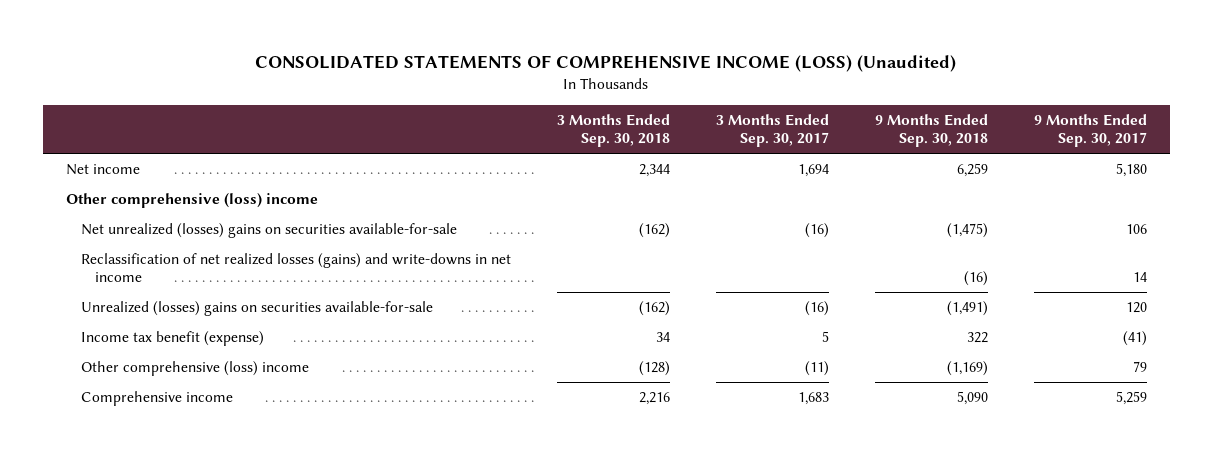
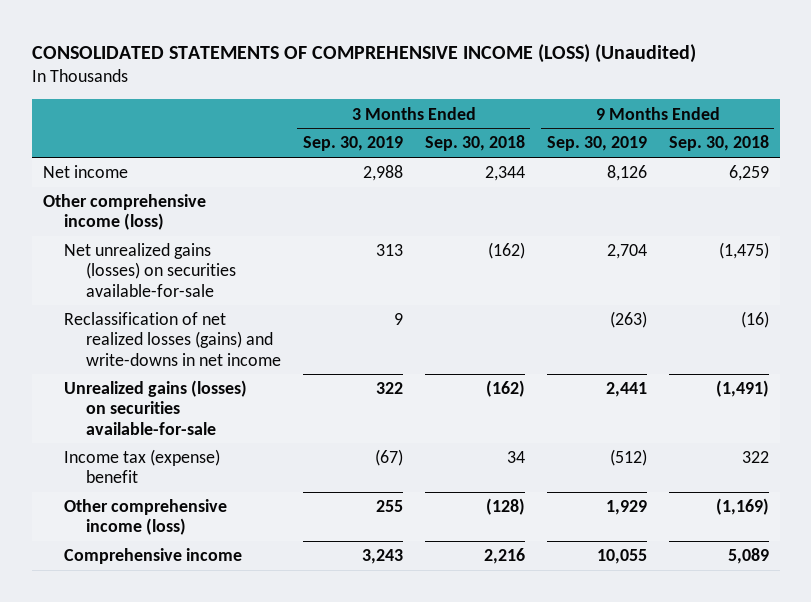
[715,113,829,148] 3 Months Ended Sep. 30, 2017 -> none
[1033,113,1147,148] 9 Months Ended Sep. 30, 2017 -> none
none -> [302,136,403,152] Sep. 30, 2019
none -> [546,136,647,152] Sep. 30, 2019
[66,193,319,209] Other comprehensive (loss) income -> [42,194,206,231] Other comprehensive income (loss)
[80,223,457,239] Net unrealized (losses) gains on securities available-for-sale -> [64,243,236,297] Net unrealized gains (losses) on securities available-for-sale
[80,301,433,317] Unrealized (losses) gains on securities available-for-sale -> [64,380,248,435] Unrealized gains (losses) on securities available-for-sale
[80,331,264,347] Income tax benefit (expense) -> [64,449,221,484] Income tax (expense) benefit
[80,361,309,377] Other comprehensive (loss) income -> [64,499,228,536] Other comprehensive income (loss)
[956,391,988,406] 5,090 -> [727,548,769,565] 5,089

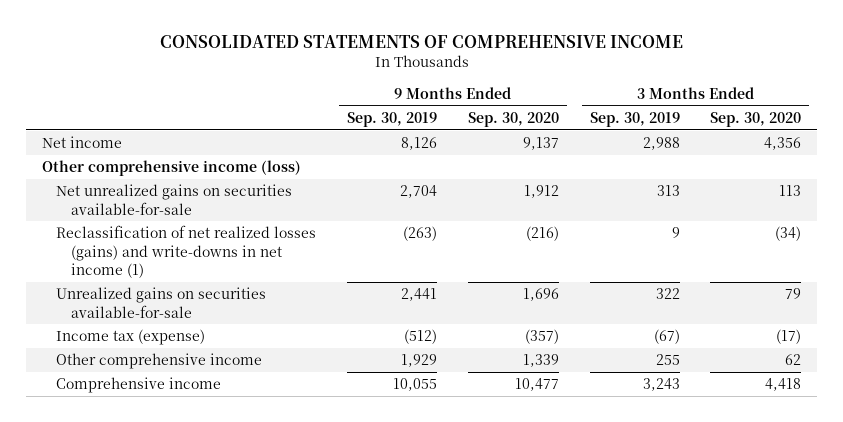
[31,43,696,63] CONSOLIDATED STATEMENTS OF COMPREHENSIVE INCOME (LOSS) (Unaudited) -> [159,35,683,49] CONSOLIDATED STATEMENTS OF COMPREHENSIVE INCOME
[424,135,525,152] Sep. 30, 2018 -> none
[668,135,769,152] Sep. 30, 2018 -> none
none -> [467,111,559,127] Sep. 30, 2020
none -> [710,111,802,127] Sep. 30, 2020
[64,243,236,297] Net unrealized gains (losses) on securities available-for-sale -> [56,184,293,215] Net unrealized gains on securities available-for-sale
[64,312,281,366] Reclassification of net realized losses (gains) and write-downs in net income -> [56,225,317,278] Reclassification of net realized losses (gains) and write-downs in net income (1)
[64,380,248,435] Unrealized gains (losses) on securities available-for-sale -> [56,287,267,318] Unrealized gains on securities available-for-sale
[64,449,221,484] Income tax (expense) benefit -> [56,329,206,346] Income tax (expense)
[64,499,228,536] Other comprehensive income (loss) -> [56,353,263,370] Other comprehensive income

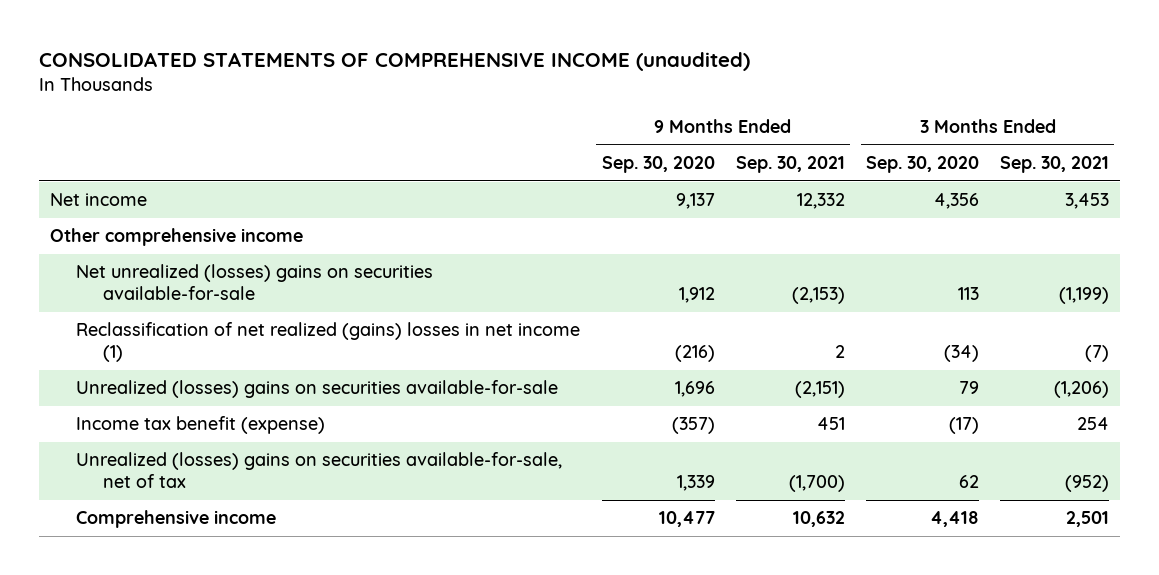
[159,35,683,49] CONSOLIDATED STATEMENTS OF COMPREHENSIVE INCOME -> [39,52,751,72] CONSOLIDATED STATEMENTS OF COMPREHENSIVE INCOME (unaudited)
[347,111,438,127] Sep. 30, 2019 -> none
[589,111,680,127] Sep. 30, 2019 -> none
none -> [735,156,845,174] Sep. 30, 2021
none -> [1000,156,1110,174] Sep. 30, 2021
[41,160,301,177] Other comprehensive income (loss) -> [49,228,303,247] Other comprehensive income
[56,184,293,215] Net unrealized gains on securities available-for-sale -> [76,264,434,301] Net unrealized (losses) gains on securities available-for-sale
[56,225,317,278] Reclassification of net realized losses (gains) and write-downs in net income (1) -> [76,322,581,363] Reclassification of net realized (gains) losses in net income (1)
[56,287,267,318] Unrealized gains on securities available-for-sale -> [76,380,559,399] Unrealized (losses) gains on securities available-for-sale
[56,329,206,346] Income tax (expense) -> [76,416,326,435] Income tax benefit (expense)
[56,353,263,370] Other comprehensive income -> [76,452,563,489] Unrealized (losses) gains on securities available-for-sale, net of tax

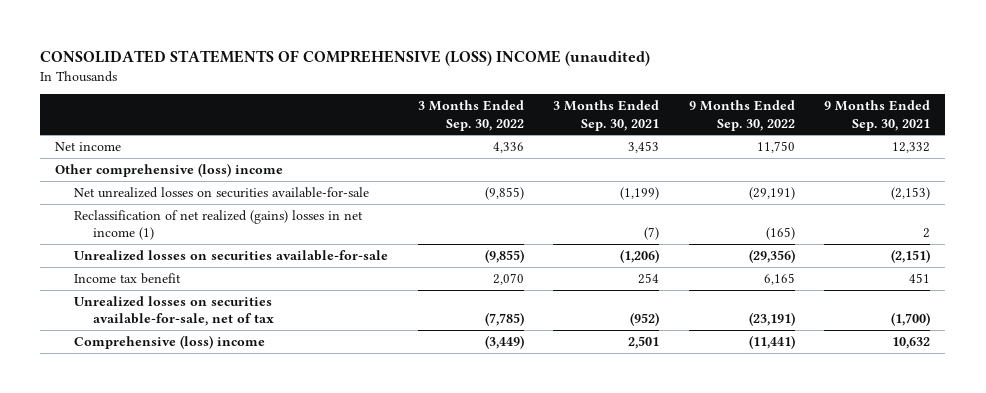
[39,52,751,72] CONSOLIDATED STATEMENTS OF COMPREHENSIVE INCOME (unaudited) -> [40,49,651,66] CONSOLIDATED STATEMENTS OF COMPREHENSIVE (LOSS) INCOME (unaudited)
[601,156,715,174] Sep. 30, 2020 -> none
[865,156,979,174] Sep. 30, 2020 -> none
none -> [417,100,524,131] 3 Months Ended Sep. 30, 2022
none -> [688,100,795,131] 9 Months Ended Sep. 30, 2022
[49,228,303,247] Other comprehensive income -> [55,162,284,177] Other comprehensive (loss) income
[76,264,434,301] Net unrealized (losses) gains on securities available-for-sale -> [73,186,369,198] Net unrealized losses on securities available-for-sale
[76,380,559,399] Unrealized (losses) gains on securities available-for-sale -> [73,249,388,261] Unrealized losses on securities available-for-sale
[76,416,326,435] Income tax benefit (expense) -> [73,272,181,284] Income tax benefit
[76,452,563,489] Unrealized (losses) gains on securities available-for-sale, net of tax -> [73,295,274,327] Unrealized losses on securities available-for-sale, net of tax
[76,510,277,529] Comprehensive income -> [73,334,265,349] Comprehensive (loss) income

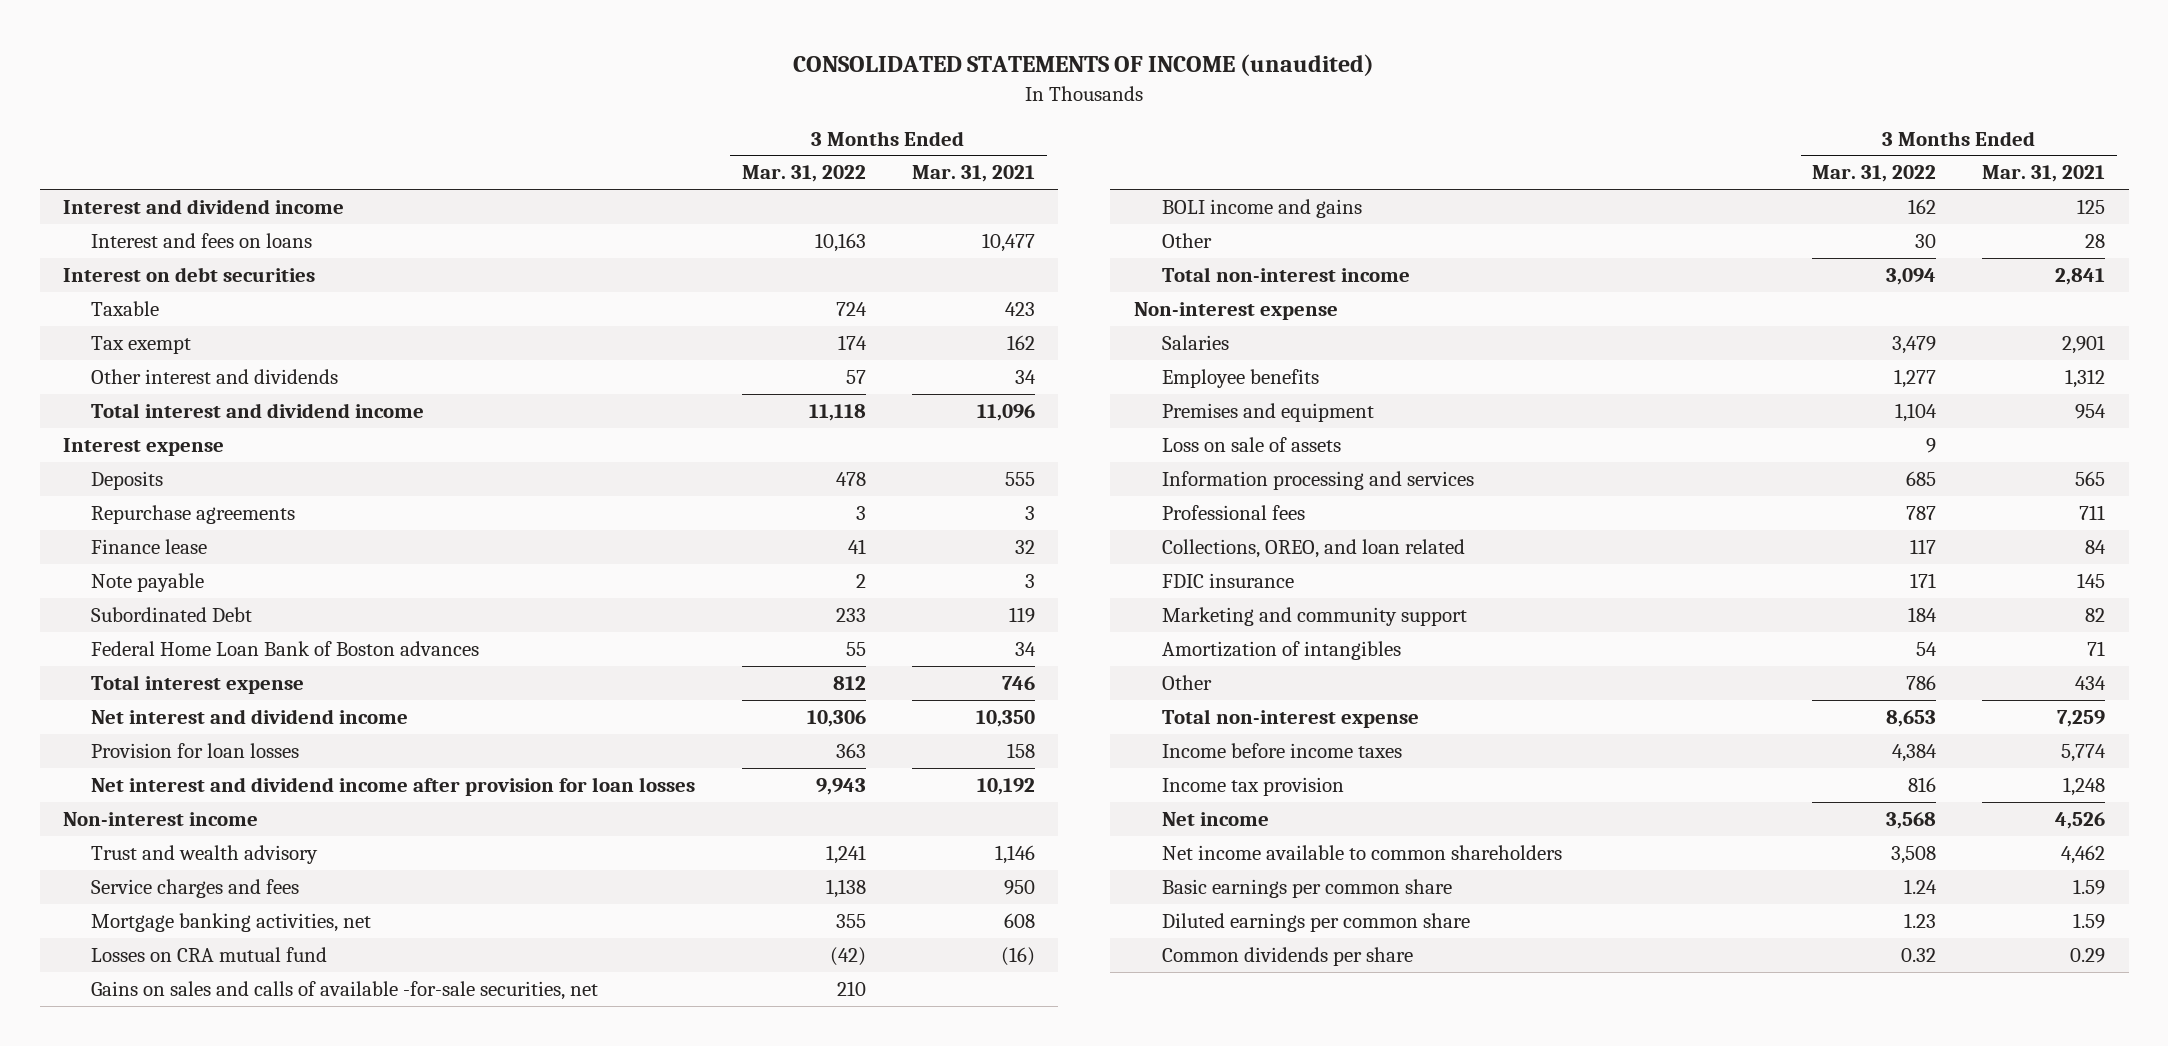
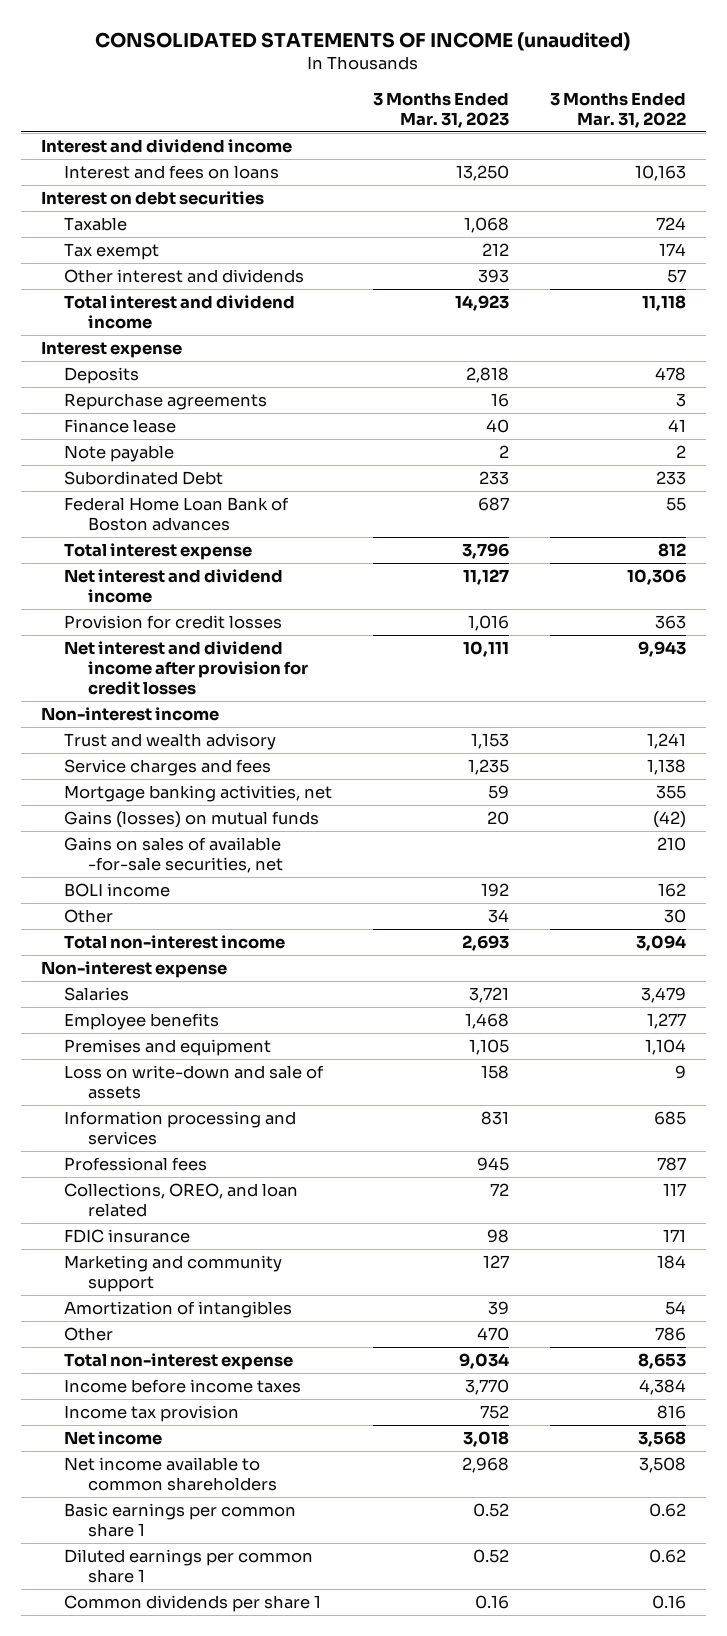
[911,165,1035,183] Mar. 31, 2021 -> none
none -> [373,91,510,128] 3 Months Ended Mar. 31, 2023
[91,743,300,759] Provision for loan losses -> [64,615,283,630] Provision for credit losses
[91,777,696,797] Net interest and dividend income after provision for loan losses -> [64,641,308,695] Net interest and dividend income after provision for credit losses
[91,947,328,963] Losses on CRA mutual fund -> [64,811,320,829] Gains (losses) on mutual funds
[91,981,599,1001] Gains on sales and calls of available -for-sale securities, net -> [64,837,283,873] Gains on sales of available -for-sale securities, net
[1161,199,1362,219] BOLI income and gains -> [64,883,171,898] BOLI income
[1161,437,1341,453] Loss on sale of assets -> [64,1065,325,1099] Loss on write-down and sale of assets
[1161,879,1452,899] Basic earnings per common share -> [64,1503,297,1537] Basic earnings per common share 1
[1904,879,1938,895] 1.24 -> [648,1503,686,1518] 0.62
[1161,913,1470,933] Diluted earnings per common share -> [64,1549,314,1583] Diluted earnings per common share 1
[1904,913,1937,929] 1.23 -> [648,1549,686,1564] 0.62
[1161,947,1413,967] Common dividends per share -> [64,1595,322,1613] Common dividends per share 1
[1901,948,1937,963] 0.32 -> [651,1595,686,1610] 0.16

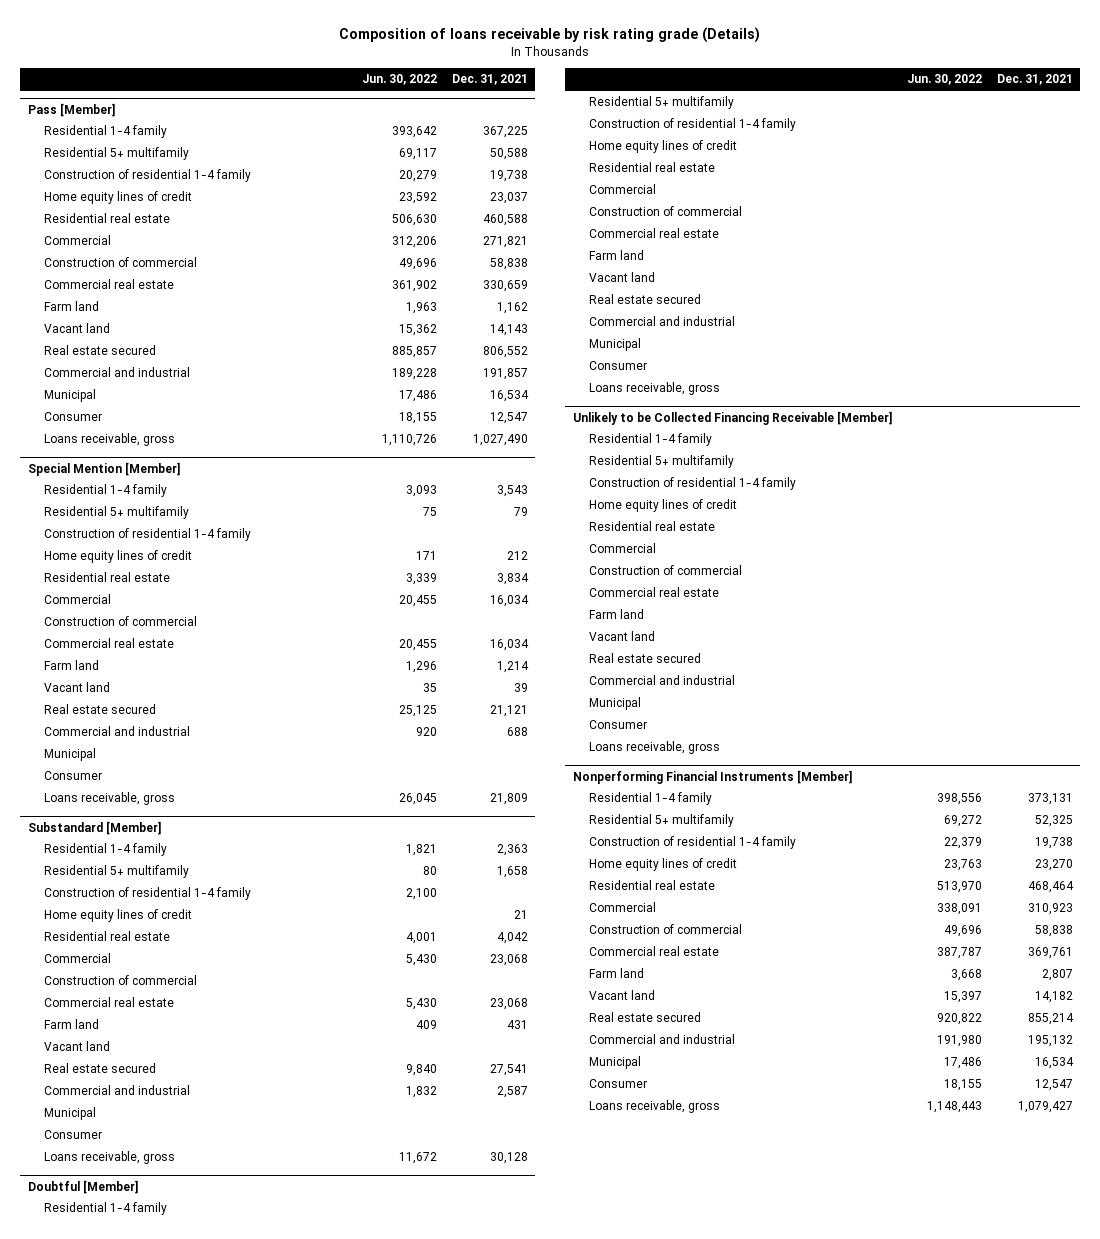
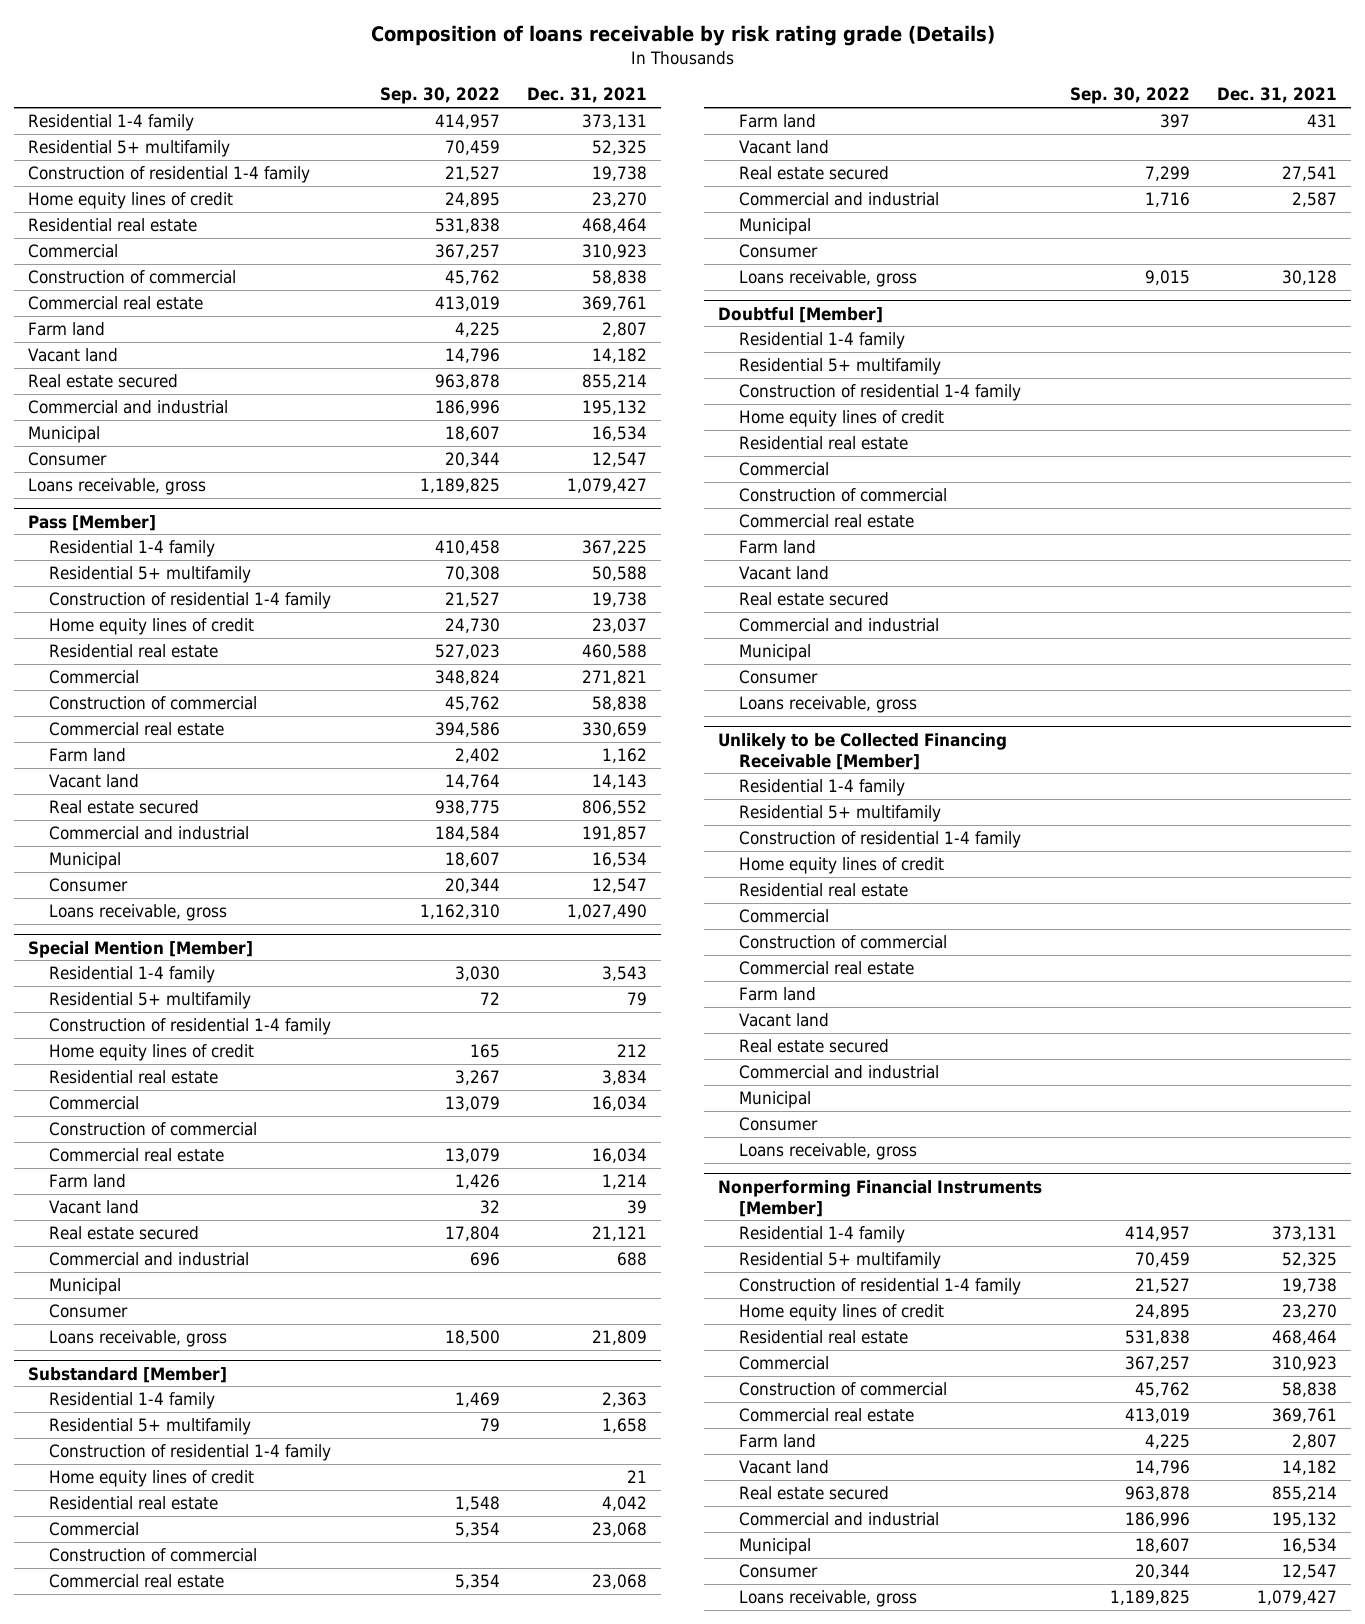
[362,74,438,86] Jun. 30, 2022 -> none
none -> [379,87,500,105] Sep. 30, 2022
none -> [27,114,194,132] Residential 1-4 family
none -> [27,140,230,158] Residential 5+ multifamily
none -> [27,166,310,184] Construction of residential 1-4 family
none -> [27,192,233,210] Home equity lines of credit
none -> [27,218,197,233] Residential real estate
none -> [27,244,118,259] Commercial
none -> [27,270,236,285] Construction of commercial
none -> [27,296,203,311] Commercial real estate
none -> [27,322,105,337] Farm land
none -> [27,348,118,363] Vacant land
none -> [27,374,178,389] Real estate secured
none -> [27,400,228,415] Commercial and industrial
none -> [27,426,100,444] Municipal
none -> [27,452,107,467] Consumer
none -> [27,478,206,496] Loans receivable, gross

